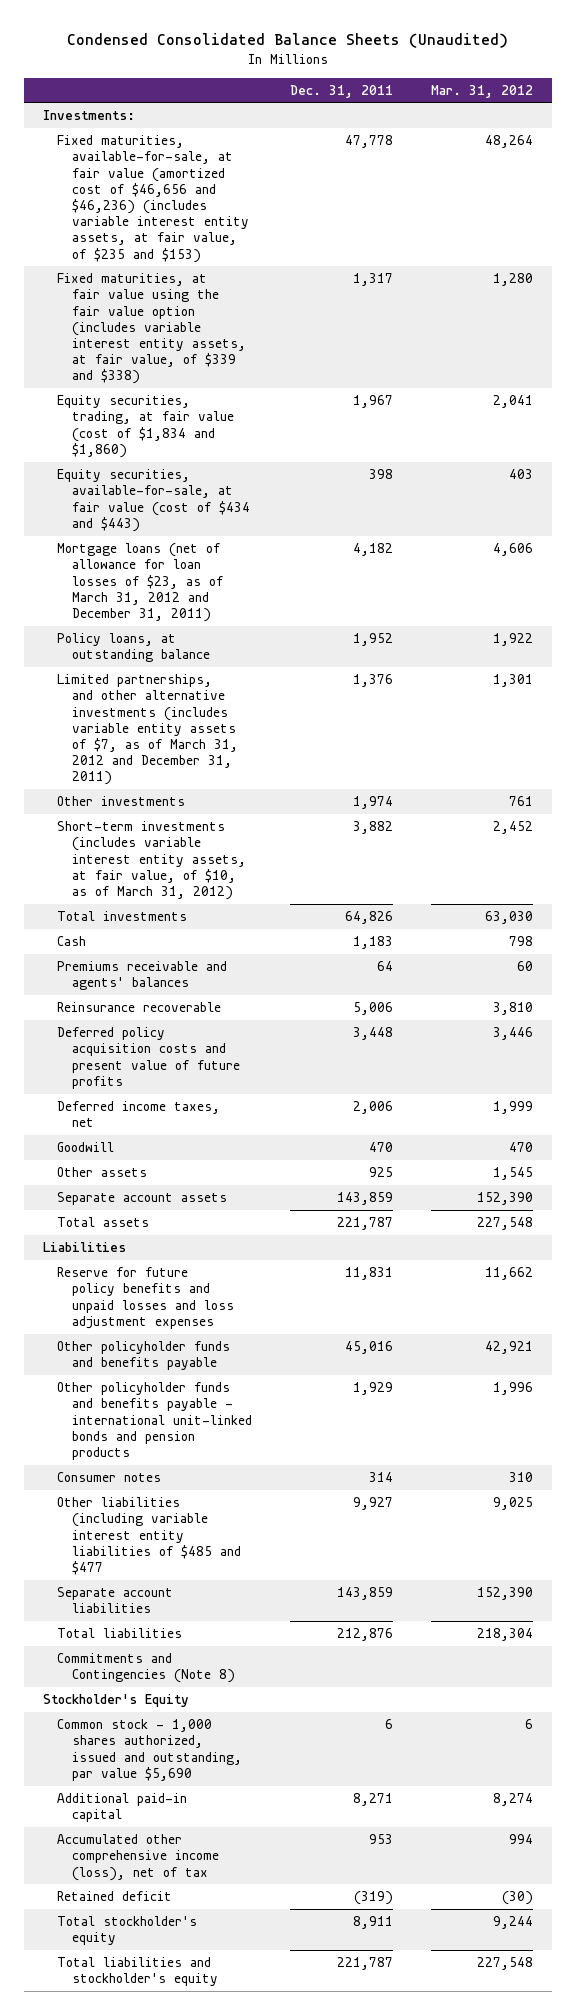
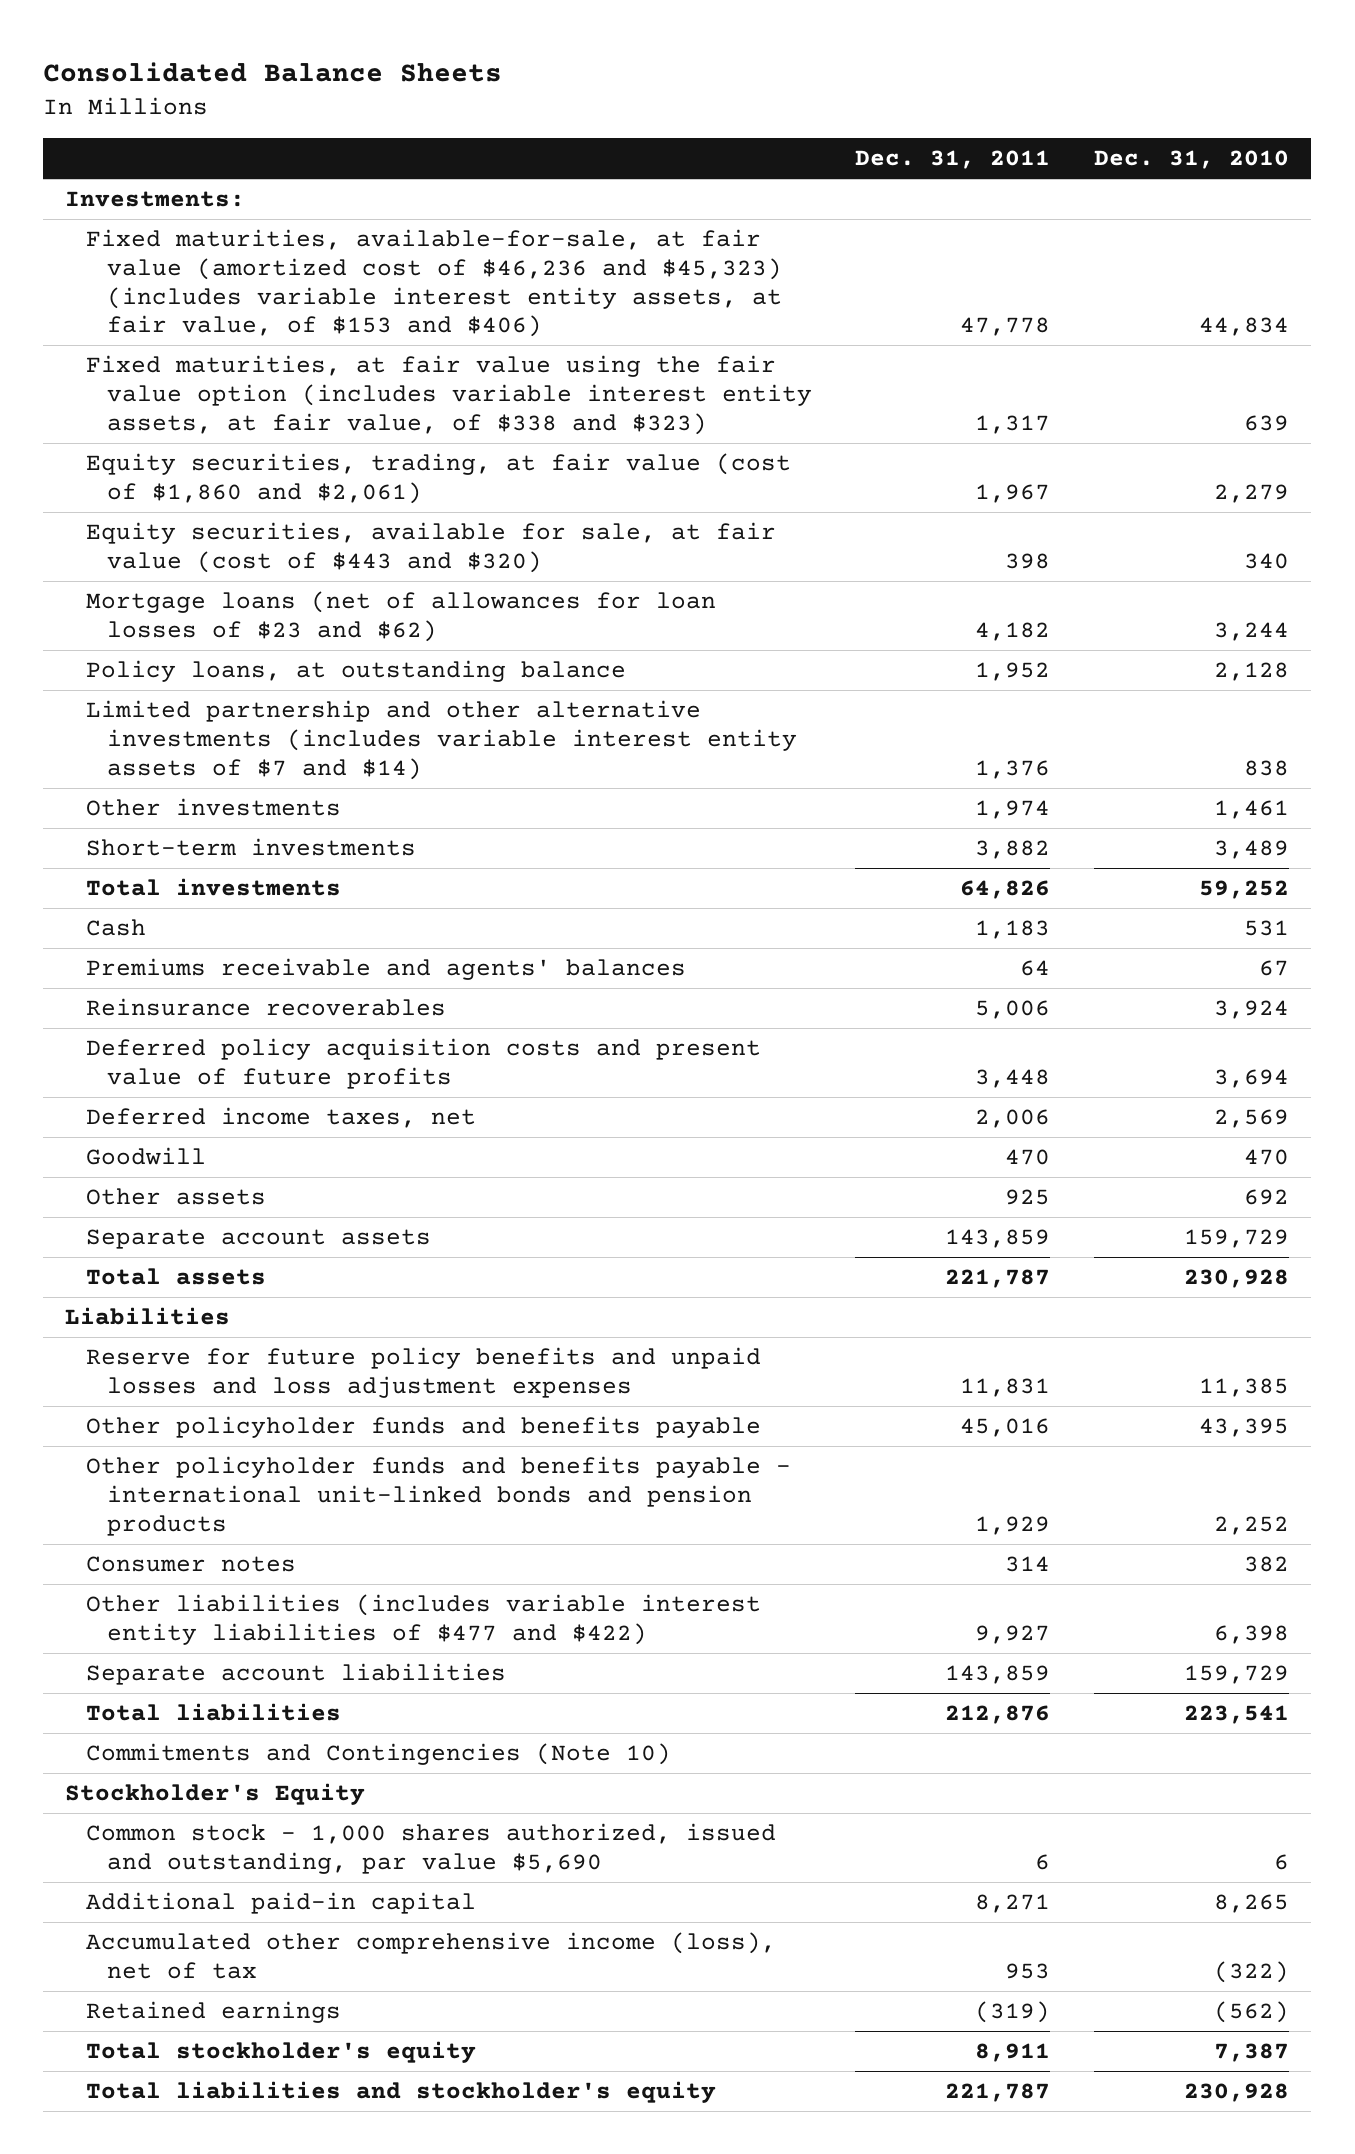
[67,33,509,49] Condensed Consolidated Balance Sheets (Unaudited) -> [43,62,503,83] Consolidated Balance Sheets
[431,84,534,98] Mar. 31, 2012 -> none
none -> [1094,150,1290,170] Dec. 31, 2010
[57,135,249,263] Fixed maturities, available-for-sale, at fair value (amortized cost of $46,656 and $46,236) (includes variable interest entity assets, at fair value, of $235 and $153) -> [85,229,782,338] Fixed maturities, available-for-sale, at fair value (amortized cost of $46,236 and $45,323) (includes variable interest entity assets, at fair value, of $153 and $406)
[57,273,246,385] Fixed maturities, at fair value using the fair value option (includes variable interest entity assets, at fair value, of $339 and $338) -> [85,355,812,435] Fixed maturities, at fair value using the fair value option (includes variable interest entity assets, at fair value, of $338 and $323)
[57,395,234,458] Equity securities, trading, at fair value (cost of $1,834 and $1,860) -> [85,453,791,504] Equity securities, trading, at fair value (cost of $1,860 and $2,061)
[57,469,250,532] Equity securities, available-for-sale, at fair value (cost of $434 and $443) -> [85,522,776,573] Equity securities, available for sale, at fair value (cost of $443 and $320)
[57,543,223,623] Mortgage loans (net of allowance for loan losses of $23, as of March 31, 2012 and December 31, 2011) -> [85,591,716,642] Mortgage loans (net of allowances for loan losses of $23 and $62)
[57,674,238,786] Limited partnerships, and other alternative investments (includes variable entity assets of $7, as of March 31, 2012 and December 31, 2011) -> [85,700,797,780] Limited partnership and other alternative investments (includes variable interest entity assets of $7 and $14)
[57,821,246,901] Short-term investments (includes variable interest entity assets, at fair value, of $10, as of March 31, 2012) -> [85,838,416,857] Short-term investments
[57,1002,222,1013] Reinsurance recoverable -> [85,998,446,1017] Reinsurance recoverables
[57,1497,241,1576] Other liabilities (including variable interest entity liabilities of $485 and $477 -> [85,1594,761,1645] Other liabilities (includes variable interest entity liabilities of $477 and $422)
[57,1653,235,1684] Commitments and Contingencies (Note 8) -> [85,1743,671,1766] Commitments and Contingencies (Note 10)
[57,1891,173,1902] Retained deficit -> [85,2001,341,2024] Retained earnings

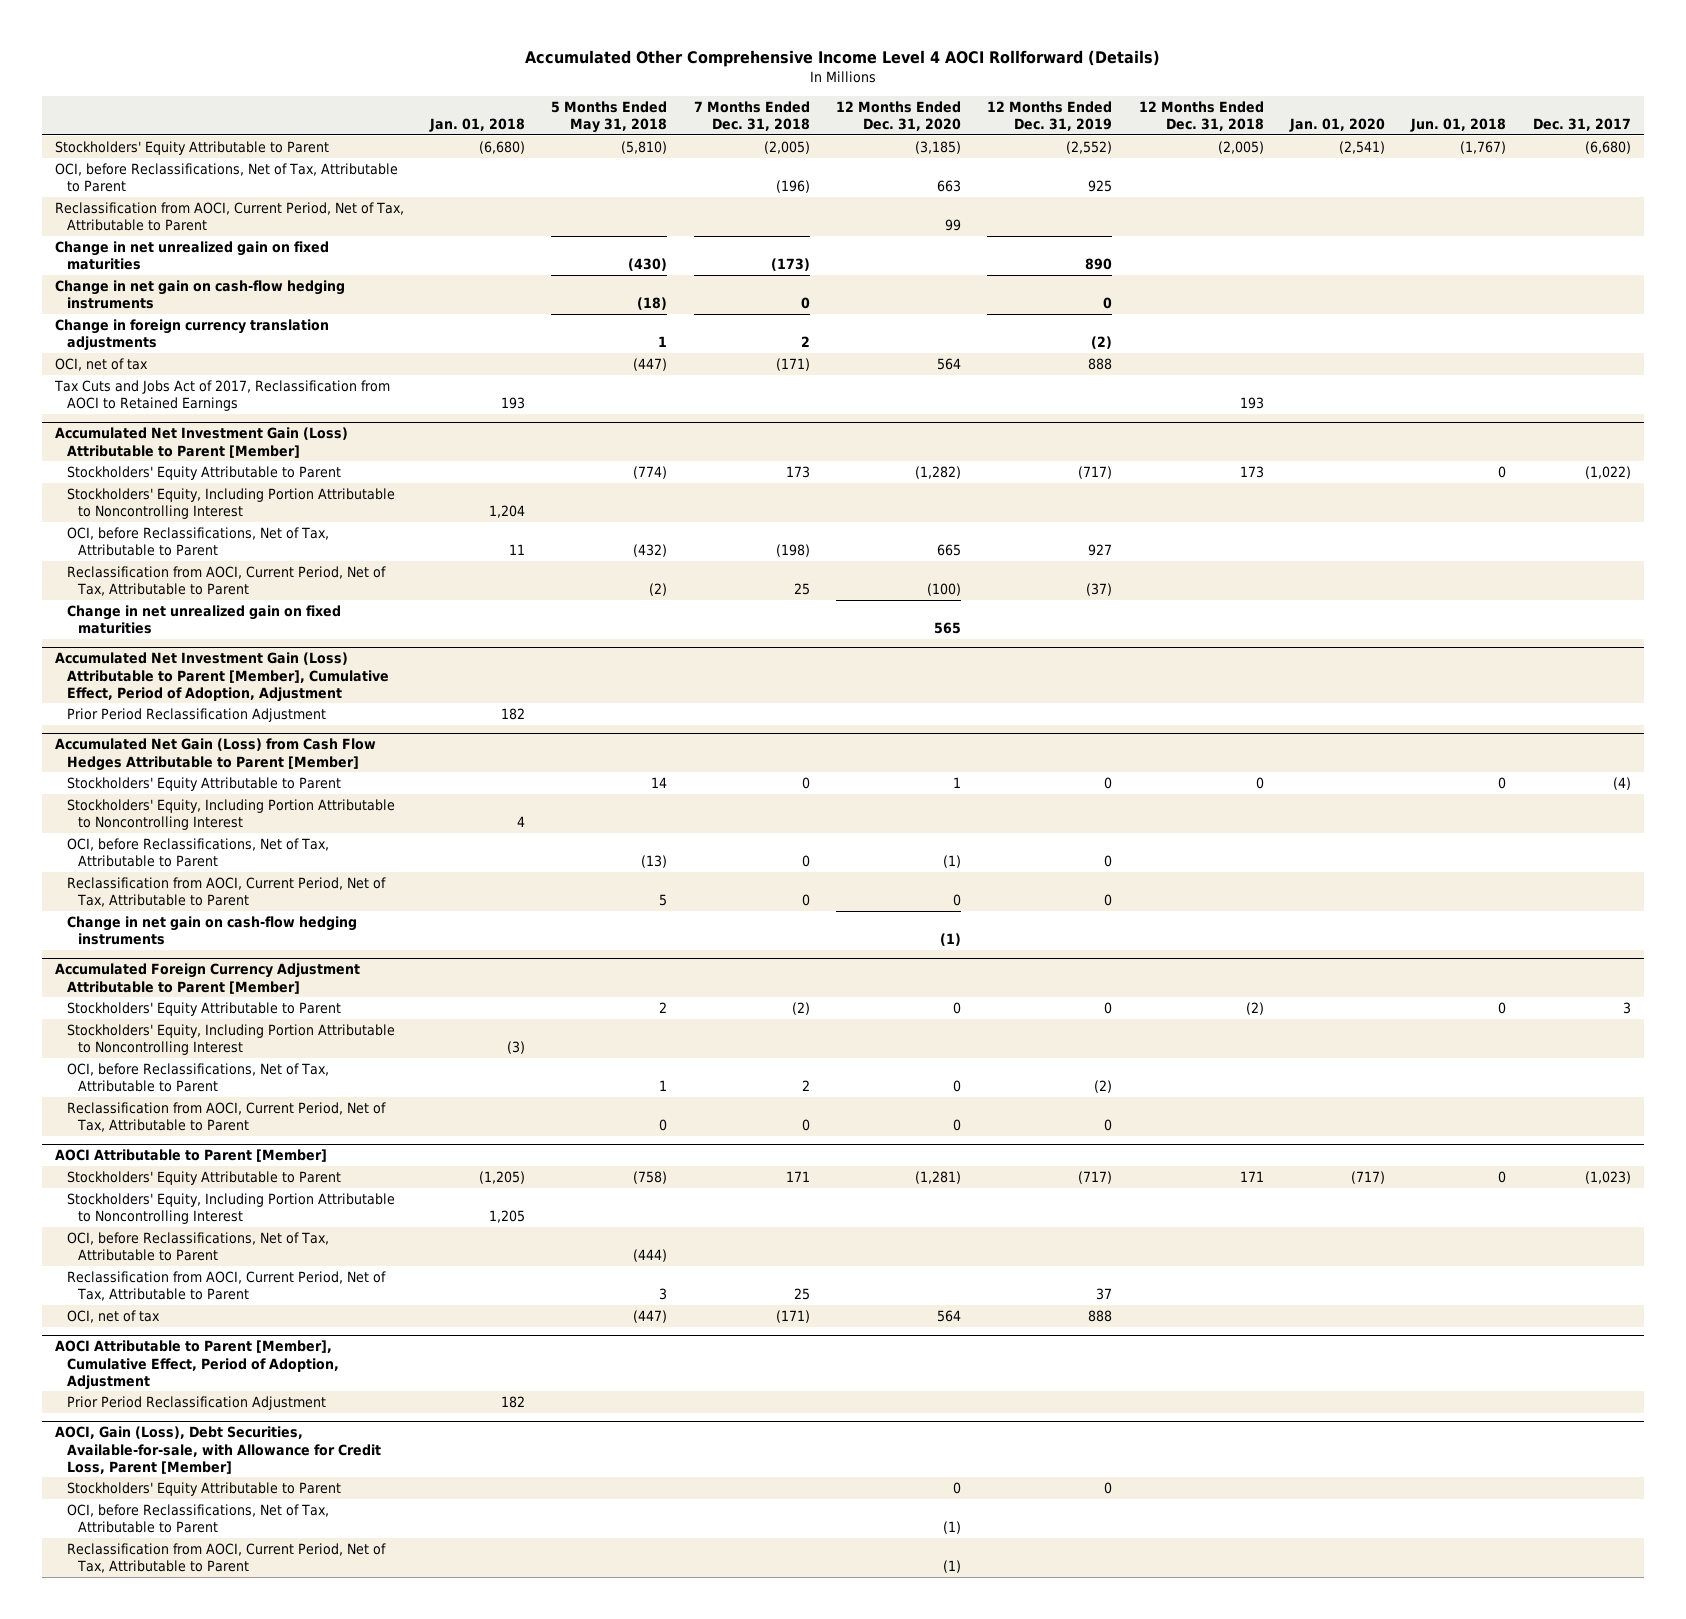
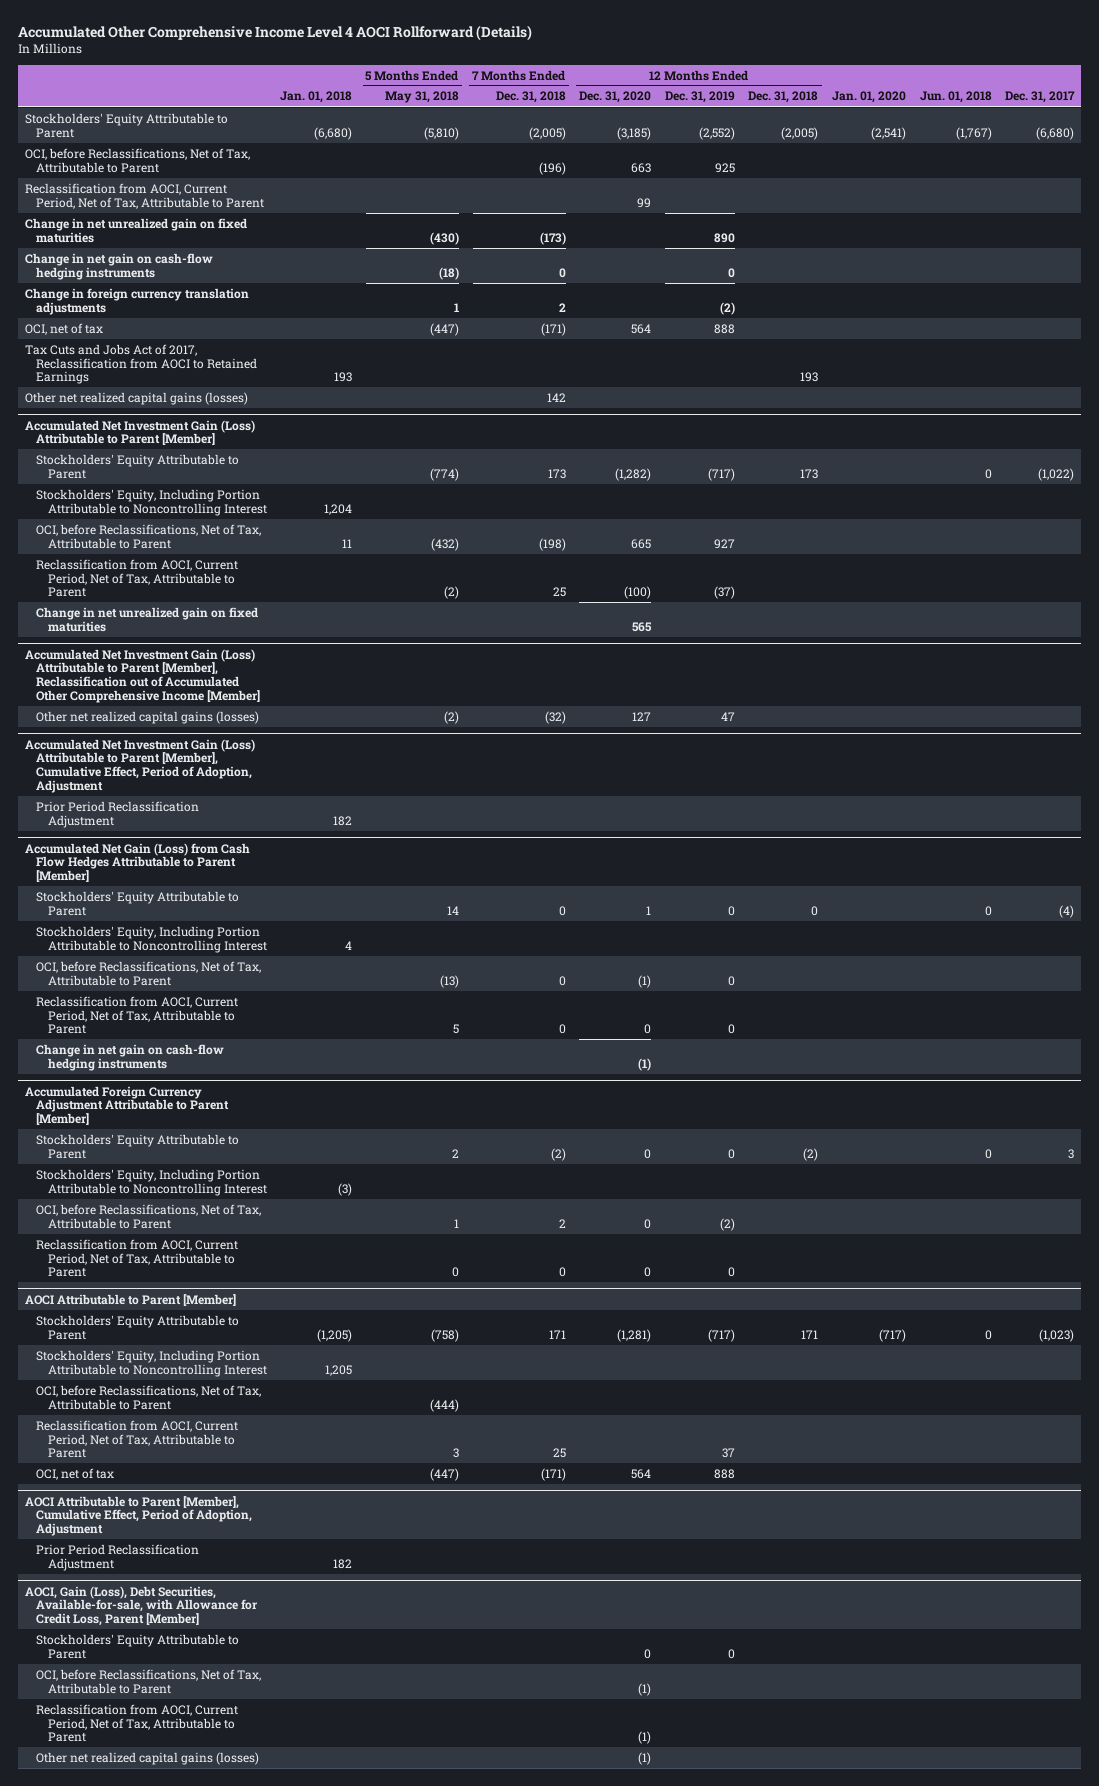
none -> [24,391,248,405] Other net realized capital gains (losses)
none -> [24,648,261,704] Accumulated Net Investment Gain (Loss) Attributable to Parent [Member], Reclassification out of Accumulated Other Comprehensive Income [Member]
none -> [36,710,260,724] Other net realized capital gains (losses)
none -> [36,1751,260,1765] Other net realized capital gains (losses)

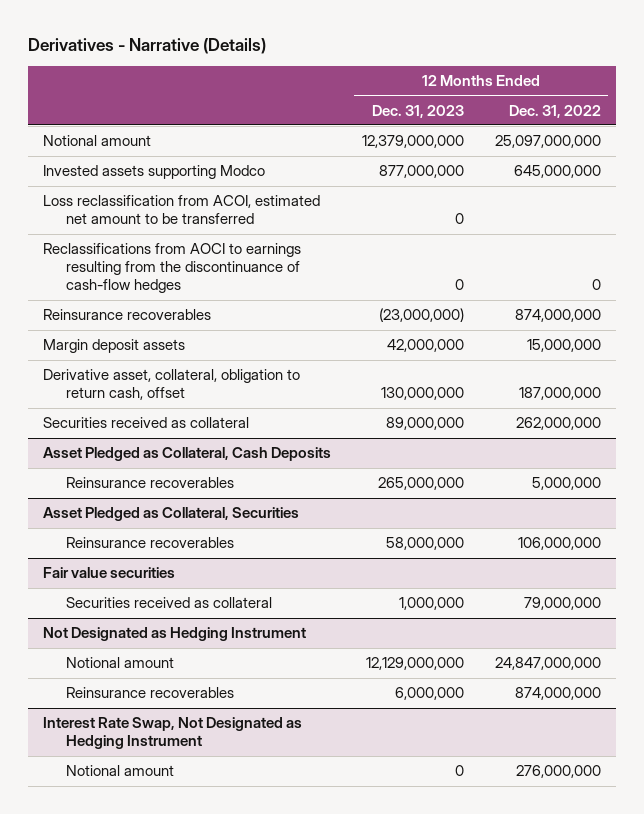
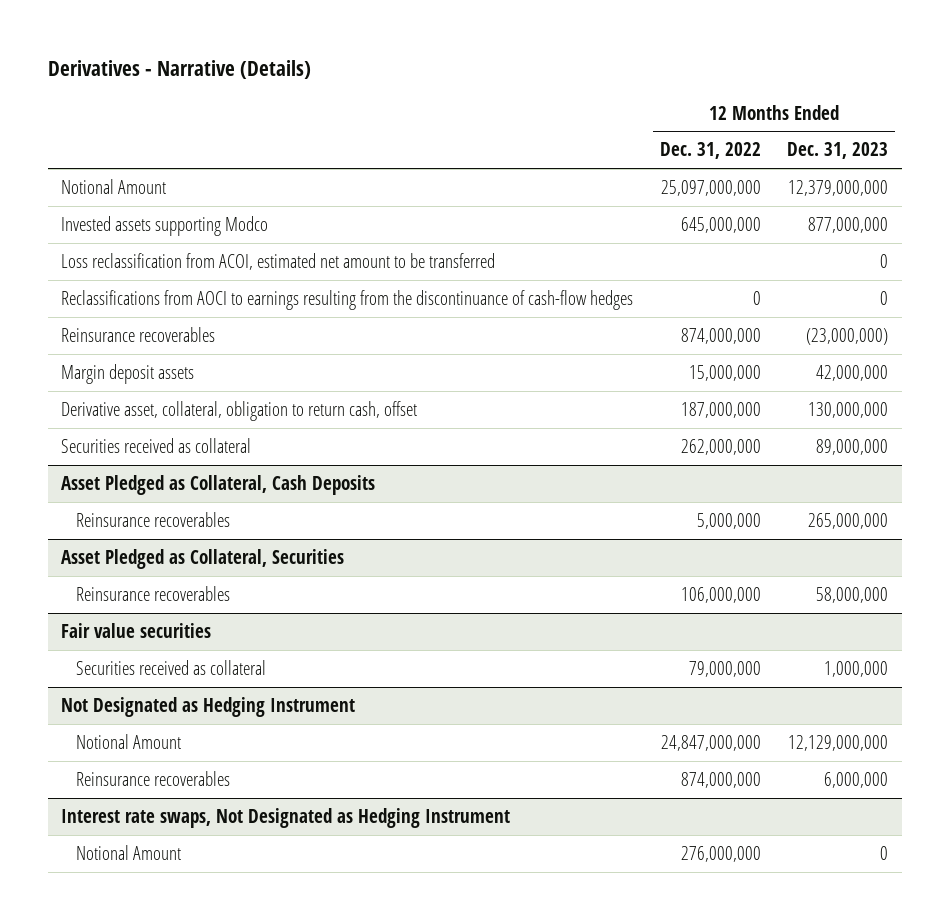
[43,135,152,147] Notional amount -> [61,178,167,194] Notional Amount
[66,657,175,669] Notional amount -> [75,733,181,749] Notional Amount
[43,717,303,750] Interest Rate Swap, Not Designated as Hedging Instrument -> [61,807,511,828] Interest rate swaps, Not Designated as Hedging Instrument
[66,765,175,777] Notional amount -> [75,844,181,860] Notional Amount

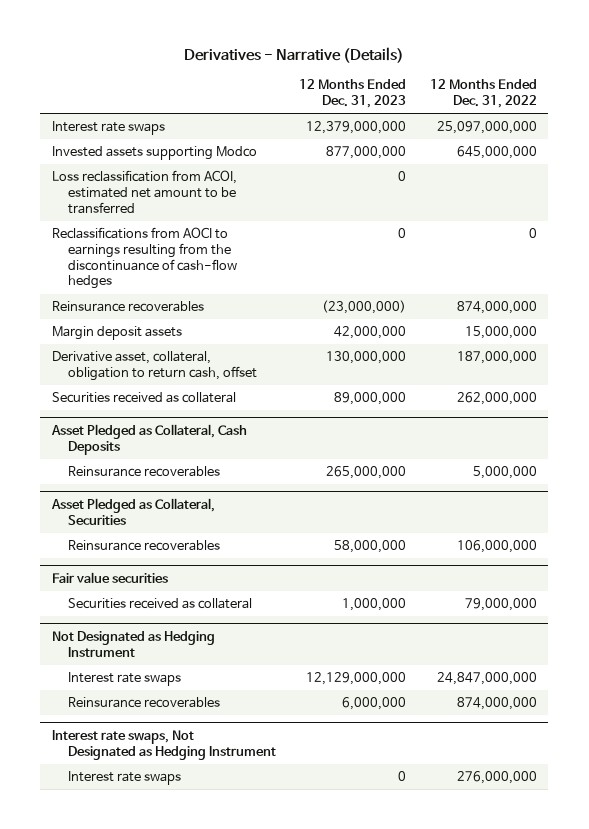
[61,178,167,194] Notional Amount -> [51,121,165,136] Interest rate swaps
[75,733,181,749] Notional Amount -> [67,672,181,687] Interest rate swaps
[75,844,181,860] Notional Amount -> [67,771,181,786] Interest rate swaps

